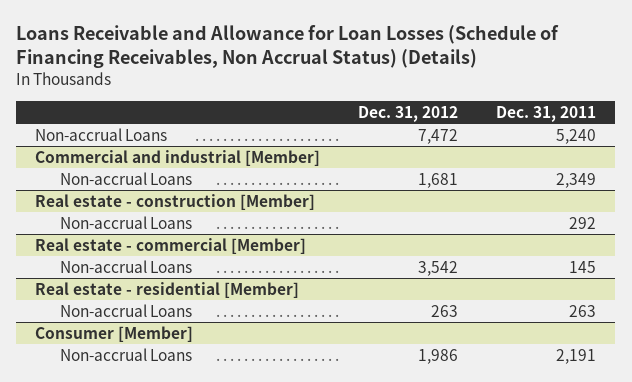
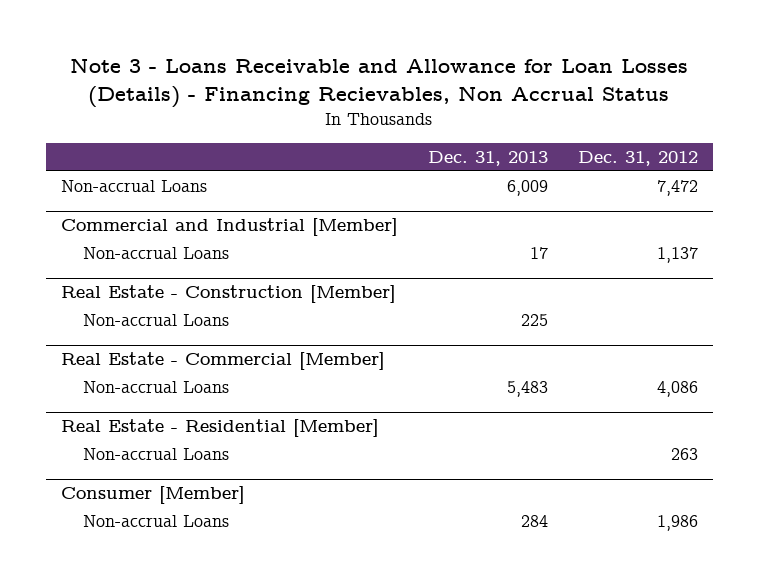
[16,25,560,69] Loans Receivable and Allowance for Loan Losses (Schedule of Financing Receivables, Non Accrual Status) (Details) -> [70,58,689,108] Note 3 - Loans Receivable and Allowance for Loan Losses (Details) - Financing Recievables, Non Accrual Status
[496,105,597,122] Dec. 31, 2011 -> none
none -> [427,150,548,166] Dec. 31, 2013
[35,149,321,166] Commercial and industrial [Member] -> [60,218,398,237] Commercial and Industrial [Member]
[418,172,459,188] 1,681 -> [656,247,698,264] 1,137
[35,193,316,210] Real estate - construction [Member] -> [60,285,396,304] Real Estate - Construction [Member]
[35,237,307,254] Real estate - commercial [Member] -> [60,352,385,371] Real Estate - Commercial [Member]
[418,260,459,276] 3,542 -> [656,381,698,398] 4,086
[35,281,300,298] Real estate - residential [Member] -> [60,419,379,438] Real Estate - Residential [Member]

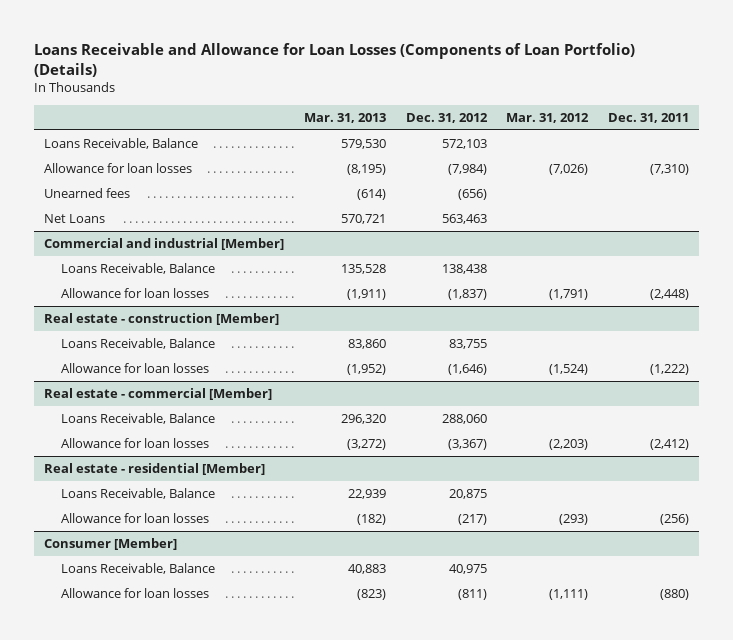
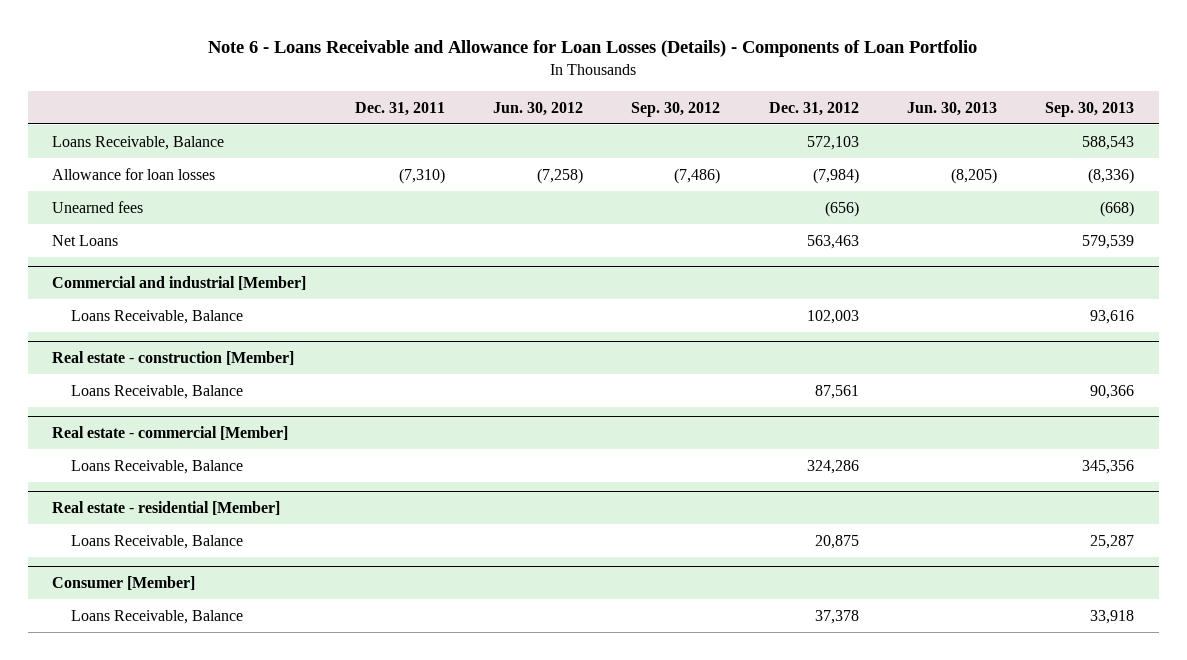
[34,42,636,77] Loans Receivable and Allowance for Loan Losses (Components of Loan Portfolio) (Details) -> [208,40,978,58] Note 6 - Loans Receivable and Allowance for Loan Losses (Details) - Components of Loan Portfolio
[303,113,386,124] Mar. 31, 2013 -> none
[506,113,590,124] Mar. 31, 2012 -> none
none -> [492,101,583,116] Jun. 30, 2012
none -> [631,101,721,117] Sep. 30, 2012
none -> [907,101,998,116] Jun. 30, 2013
none -> [1045,101,1135,117] Sep. 30, 2013
[61,288,210,299] Allowance for loan losses -> none
[441,264,487,275] 138,438 -> [806,309,859,324] 102,003
[61,363,210,374] Allowance for loan losses -> none
[448,339,487,350] 83,755 -> [814,384,859,399] 87,561
[61,438,210,449] Allowance for loan losses -> none
[441,414,487,425] 288,060 -> [806,459,859,474] 324,286
[61,513,210,524] Allowance for loan losses -> none
[61,588,210,599] Allowance for loan losses -> none
[448,564,487,575] 40,975 -> [814,609,859,624] 37,378

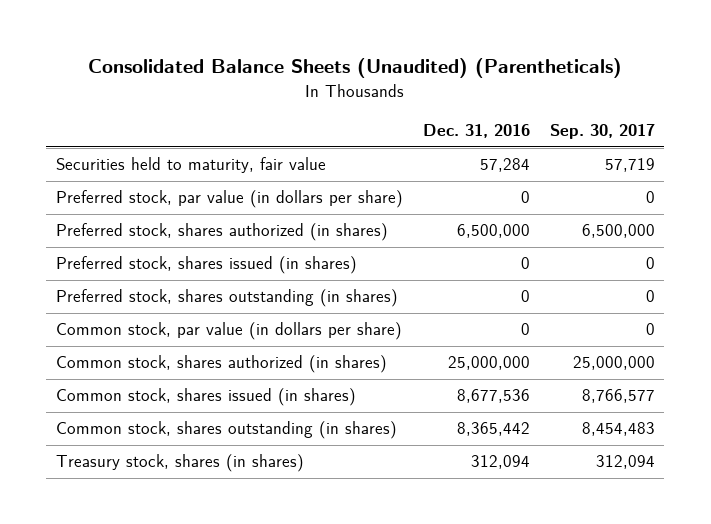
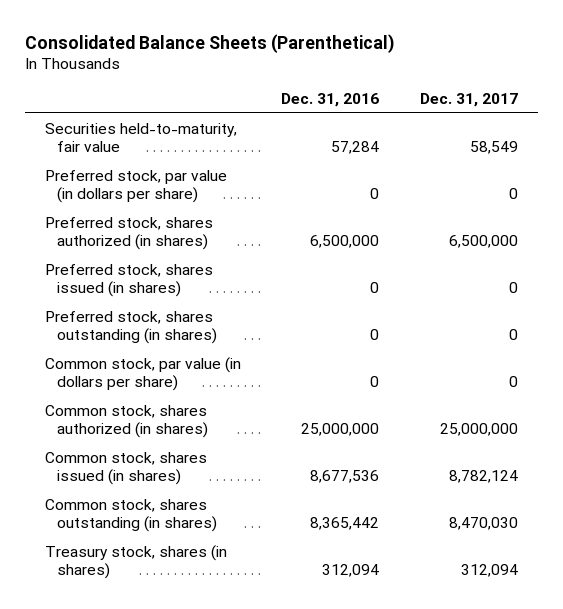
[88,58,623,79] Consolidated Balance Sheets (Unaudited) (Parentheticals) -> [24,33,395,53] Consolidated Balance Sheets (Parenthetical)
[549,124,655,140] Sep. 30, 2017 -> none
none -> [419,93,518,108] Dec. 31, 2017
[56,157,327,174] Securities held to maturity, fair value -> [44,122,237,153] Securities held-to-maturity, fair value

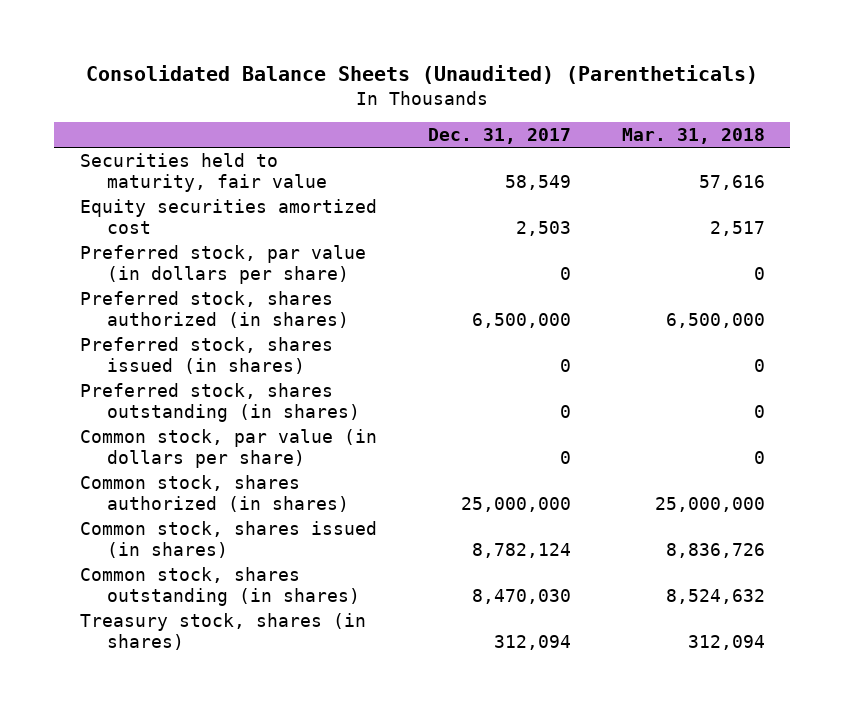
[24,33,395,53] Consolidated Balance Sheets (Parenthetical) -> [86,65,759,85] Consolidated Balance Sheets (Unaudited) (Parentheticals)
[281,93,380,108] Dec. 31, 2016 -> none
none -> [621,128,765,145] Mar. 31, 2018
[44,122,237,153] Securities held-to-maturity, fair value -> [79,152,327,192] Securities held to maturity, fair value
none -> [79,198,377,234] Equity securities amortized cost

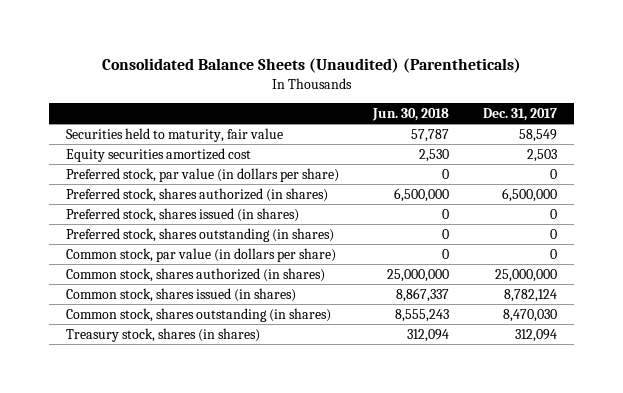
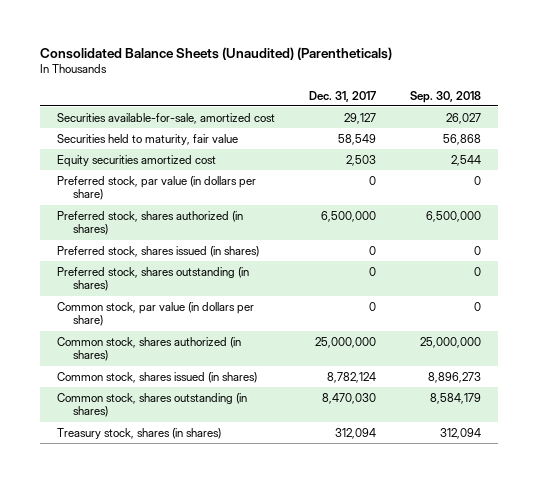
[372,108,450,122] Jun. 30, 2018 -> none
none -> [410,90,482,103] Sep. 30, 2018
none -> [56,112,275,124] Securities available-for-sale, amortized cost

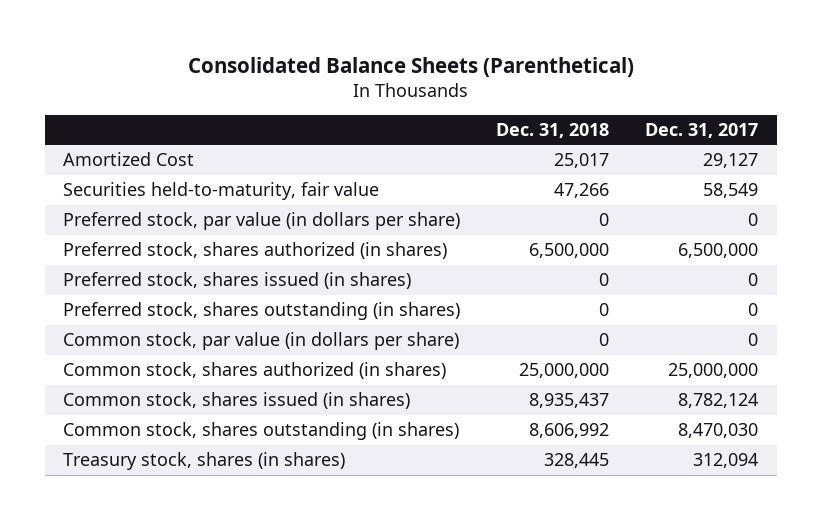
[39,46,392,60] Consolidated Balance Sheets (Unaudited) (Parentheticals) -> [187,56,634,77] Consolidated Balance Sheets (Parenthetical)
[410,90,482,103] Sep. 30, 2018 -> none
none -> [496,122,610,138] Dec. 31, 2018
[56,154,216,167] Equity securities amortized cost -> none
[56,112,275,124] Securities available-for-sale, amortized cost -> [62,152,194,167] Amortized Cost
[56,133,238,145] Securities held to maturity, fair value -> [62,182,379,201] Securities held-to-maturity, fair value

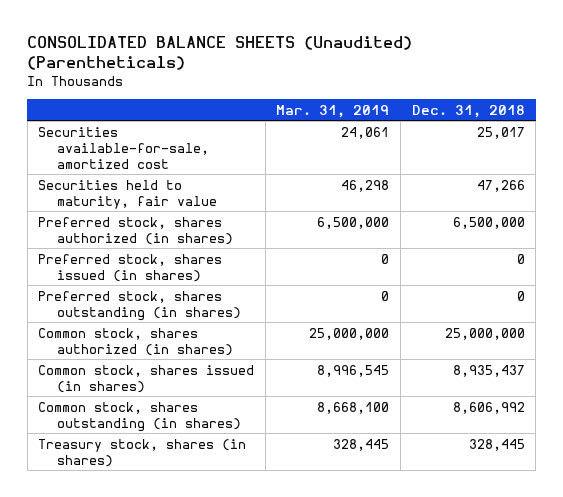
[187,56,634,77] Consolidated Balance Sheets (Parenthetical) -> [27,35,413,71] CONSOLIDATED BALANCE SHEETS (Unaudited) (Parentheticals)
[645,122,759,138] Dec. 31, 2017 -> none
none -> [276,104,390,118] Mar. 31, 2019
[62,212,460,231] Preferred stock, par value (in dollars per share) -> none
[62,152,194,167] Amortized Cost -> [38,126,210,169] Securities available-for-sale, amortized cost
[62,182,379,201] Securities held-to-maturity, fair value -> [38,179,218,209] Securities held to maturity, fair value
[62,332,459,351] Common stock, par value (in dollars per share) -> none

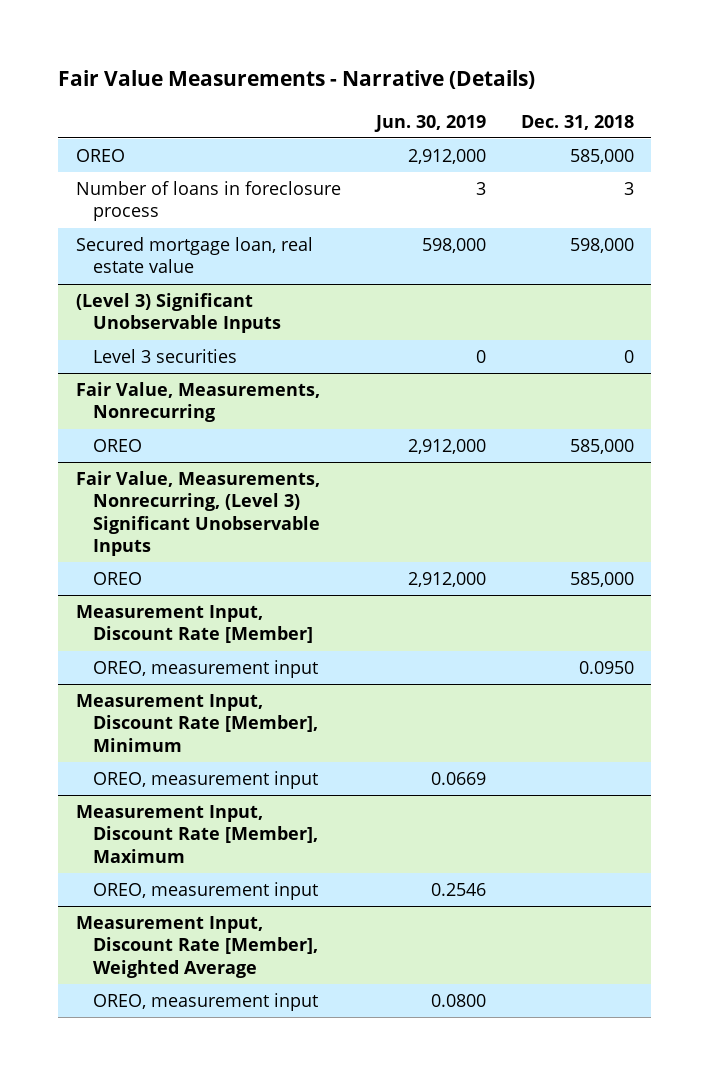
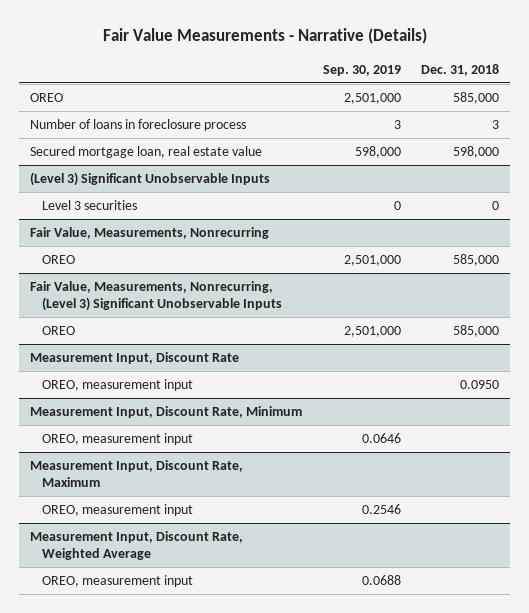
[373,114,486,132] Jun. 30, 2019 -> none
none -> [322,64,401,76] Sep. 30, 2019
[75,605,314,644] Measurement Input, Discount Rate [Member] -> [29,352,239,365] Measurement Input, Discount Rate
[75,694,319,752] Measurement Input, Discount Rate [Member], Minimum -> [29,406,302,419] Measurement Input, Discount Rate, Minimum
[75,805,319,863] Measurement Input, Discount Rate [Member], Maximum -> [29,460,243,488] Measurement Input, Discount Rate, Maximum
[75,916,319,978] Measurement Input, Discount Rate [Member], Weighted Average -> [29,531,243,561] Measurement Input, Discount Rate, Weighted Average

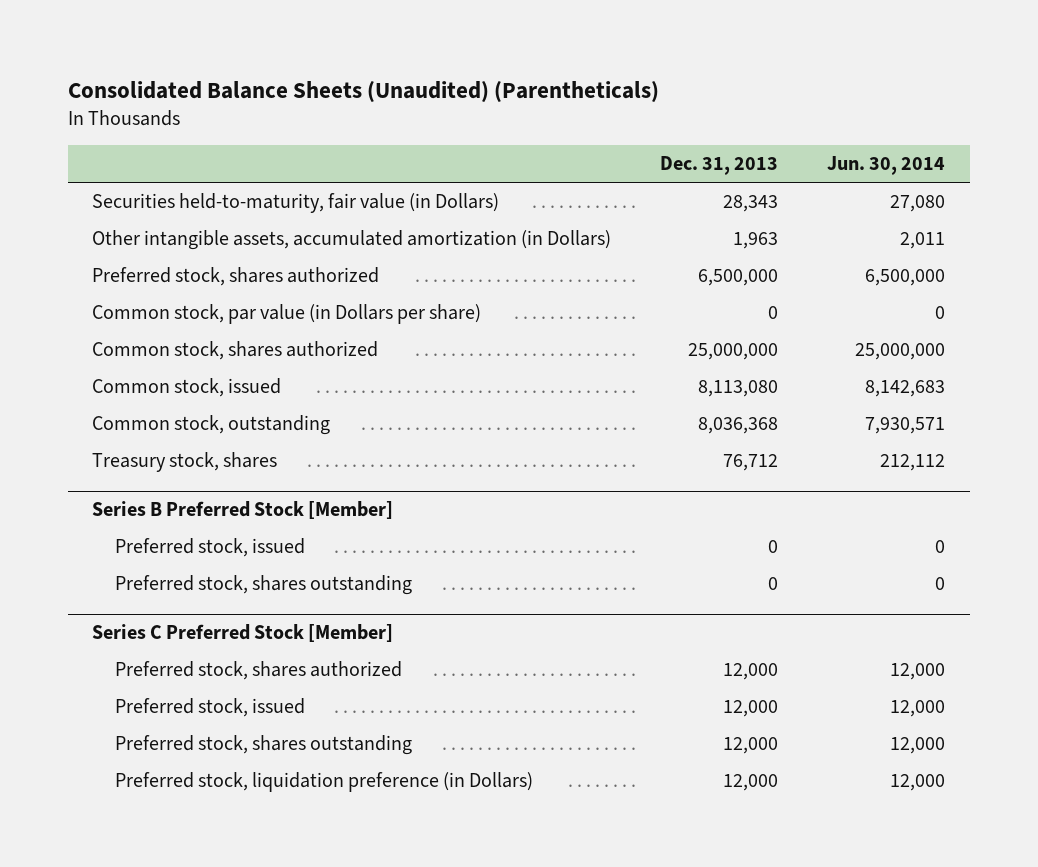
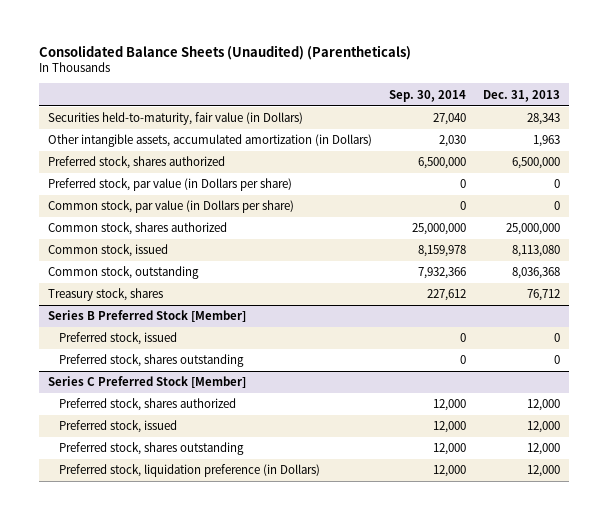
[827,156,946,176] Jun. 30, 2014 -> none
none -> [389,89,467,102] Sep. 30, 2014
none -> [47,178,292,192] Preferred stock, par value (in Dollars per share)

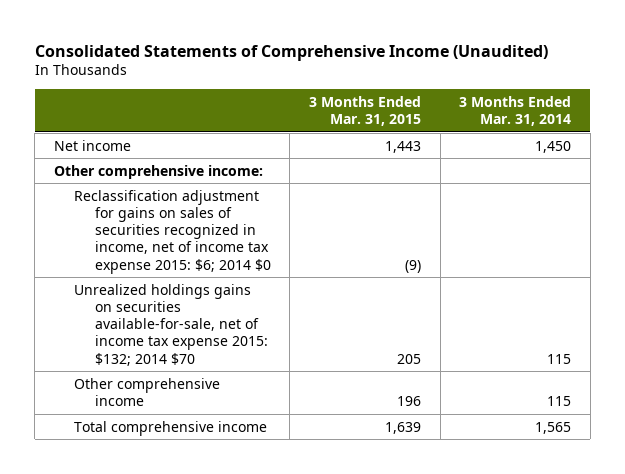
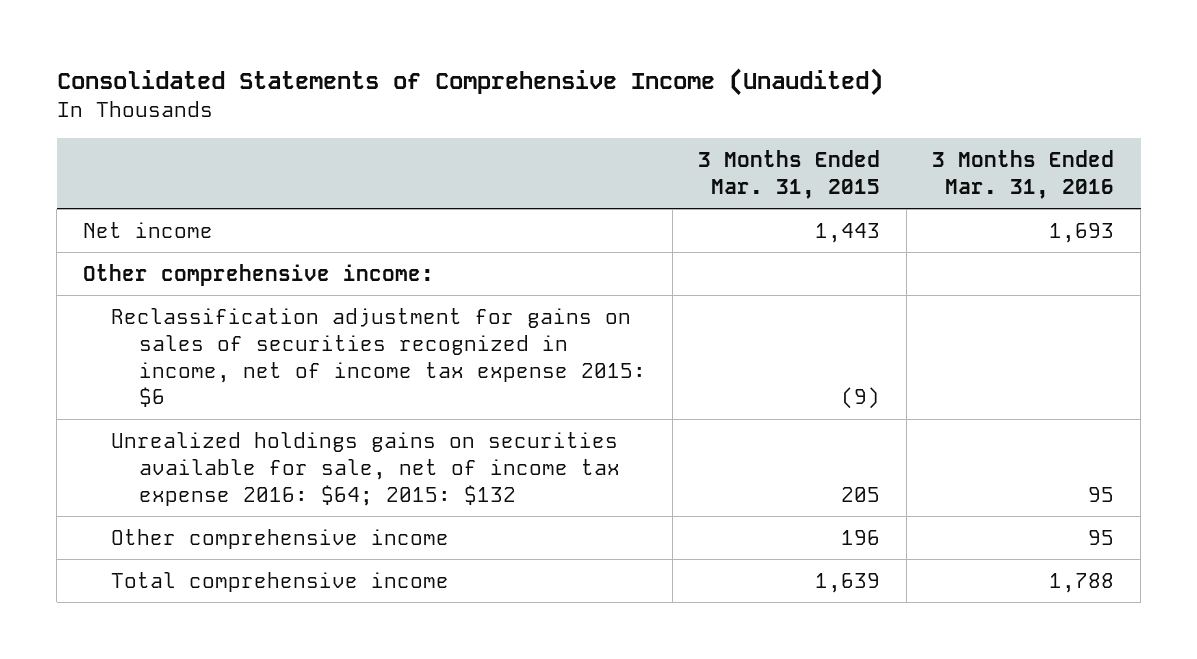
[459,96,572,127] 3 Months Ended Mar. 31, 2014 -> none
none -> [932,150,1115,200] 3 Months Ended Mar. 31, 2016
[74,189,271,274] Reclassification adjustment for gains on sales of securities recognized in income, net of income tax expense 2015: $6; 2014 $0 -> [110,307,646,408] Reclassification adjustment for gains on sales of securities recognized in income, net of income tax expense 2015: $6
[74,283,268,366] Unrealized holdings gains on securities available-for-sale, net of income tax expense 2015: $132; 2014 $70 -> [110,431,620,506] Unrealized holdings gains on securities available for sale, net of income tax expense 2016: $64; 2015: $132

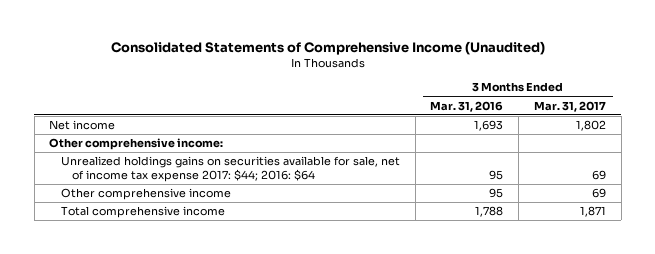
[698,150,881,200] 3 Months Ended Mar. 31, 2015 -> none
none -> [533,100,606,112] Mar. 31, 2017
[110,307,646,408] Reclassification adjustment for gains on sales of securities recognized in income, net of income tax expense 2015: $6 -> none
[110,431,620,506] Unrealized holdings gains on securities available for sale, net of income tax expense 2016: $64; 2015: $132 -> [60,156,400,182] Unrealized holdings gains on securities available for sale, net of income tax expense 2017: $44; 2016: $64

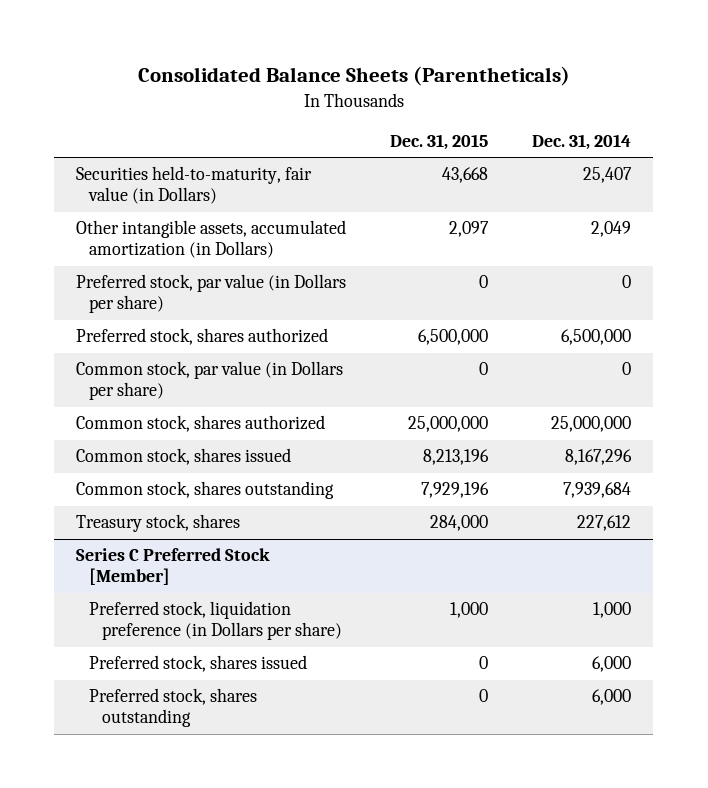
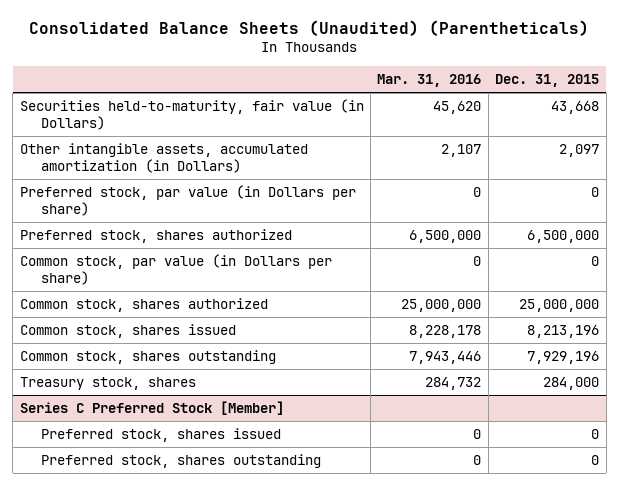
[137,66,570,87] Consolidated Balance Sheets (Parentheticals) -> [29,19,590,36] Consolidated Balance Sheets (Unaudited) (Parentheticals)
[532,133,632,150] Dec. 31, 2014 -> none
none -> [377,74,482,88] Mar. 31, 2016
[89,601,343,641] Preferred stock, liquidation preference (in Dollars per share) -> none

